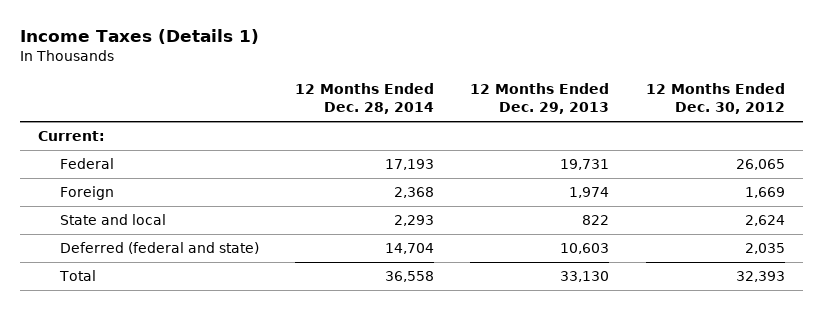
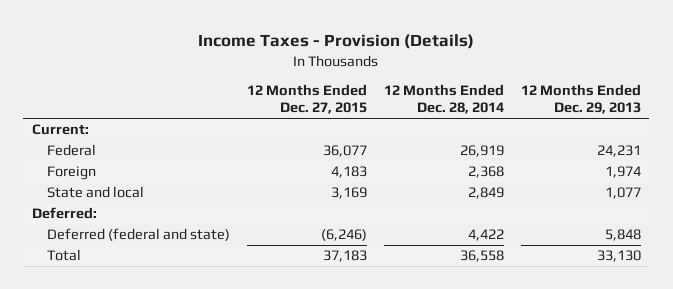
[19,28,259,44] Income Taxes (Details 1) -> [198,33,475,49] Income Taxes - Provision (Details)
[645,83,785,115] 12 Months Ended Dec. 30, 2012 -> none
none -> [247,84,368,115] 12 Months Ended Dec. 27, 2015
[385,159,435,171] 17,193 -> [460,145,505,158] 26,919
[560,159,610,171] 19,731 -> [596,145,641,158] 24,231
[394,215,435,227] 2,293 -> [468,187,505,200] 2,849
[582,215,610,226] 822 -> [604,187,641,200] 1,077
none -> [31,207,97,220] Deferred:
[385,243,435,255] 14,704 -> [468,229,505,242] 4,422
[560,243,610,255] 10,603 -> [604,229,641,242] 5,848

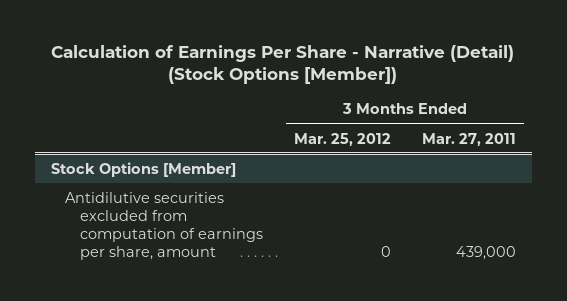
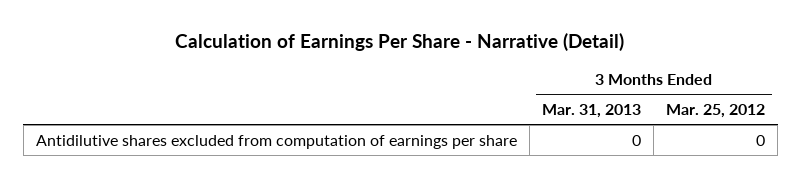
[51,44,515,85] Calculation of Earnings Per Share - Narrative (Detail) (Stock Options [Member]) -> [175,33,625,52] Calculation of Earnings Per Share - Narrative (Detail)
[422,132,517,146] Mar. 27, 2011 -> none
none -> [541,103,641,118] Mar. 31, 2013
[50,161,236,177] Stock Options [Member] -> none
[65,191,263,260] Antidilutive securities excluded from computation of earnings per share, amount -> [35,134,517,149] Antidilutive shares excluded from computation of earnings per share

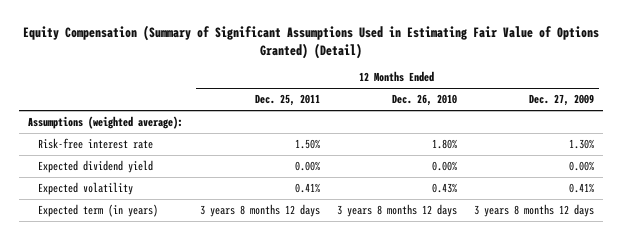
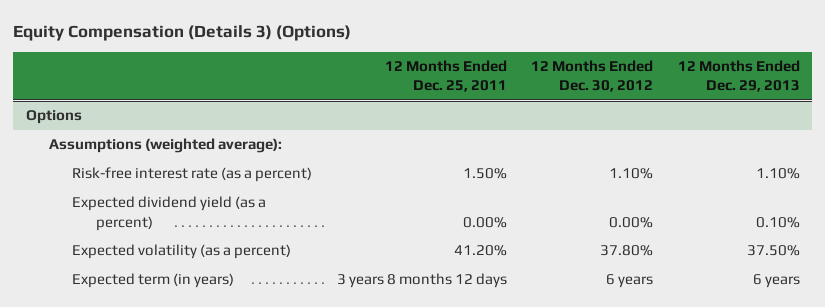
[22,24,599,59] Equity Compensation (Summary of Significant Assumptions Used in Estimating Fair Value of Options Granted) (Detail) -> [13,24,352,41] Equity Compensation (Details 3) (Options)
[392,94,458,107] Dec. 26, 2010 -> none
[529,94,595,107] Dec. 27, 2009 -> none
none -> [531,60,654,93] 12 Months Ended Dec. 30, 2012
none -> [677,60,800,93] 12 Months Ended Dec. 29, 2013
none -> [25,110,82,125] Options
[37,137,153,149] Risk-free interest rate -> [72,167,313,183] Risk-free interest rate (as a percent)
[37,159,153,173] Expected dividend yield -> [72,196,267,231] Expected dividend yield (as a percent)
[37,181,133,195] Expected volatility -> [72,244,292,260] Expected volatility (as a percent)
[294,182,320,193] 0.41% -> [453,245,507,257] 41.20%

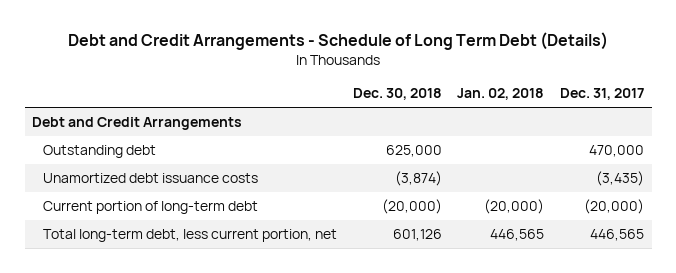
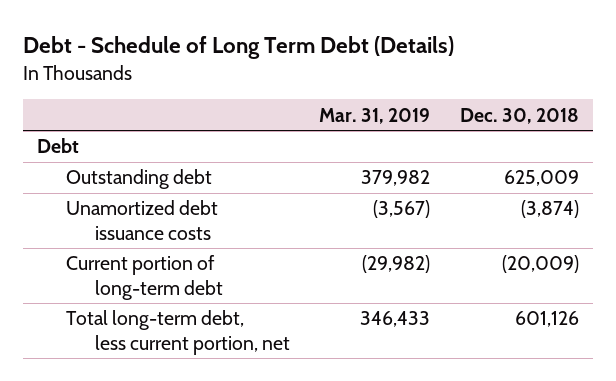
[68,32,609,51] Debt and Credit Arrangements - Schedule of Long Term Debt (Details) -> [22,36,454,60] Debt - Schedule of Long Term Debt (Details)
[457,88,545,101] Jan. 02, 2018 -> none
[559,88,644,101] Dec. 31, 2017 -> none
none -> [319,107,431,124] Mar. 31, 2019
[32,116,243,130] Debt and Credit Arrangements -> [37,138,80,154] Debt
[385,144,442,157] 625,000 -> [503,170,579,187] 625,009
[381,198,442,214] (20,000) -> [501,255,579,274] (20,009)

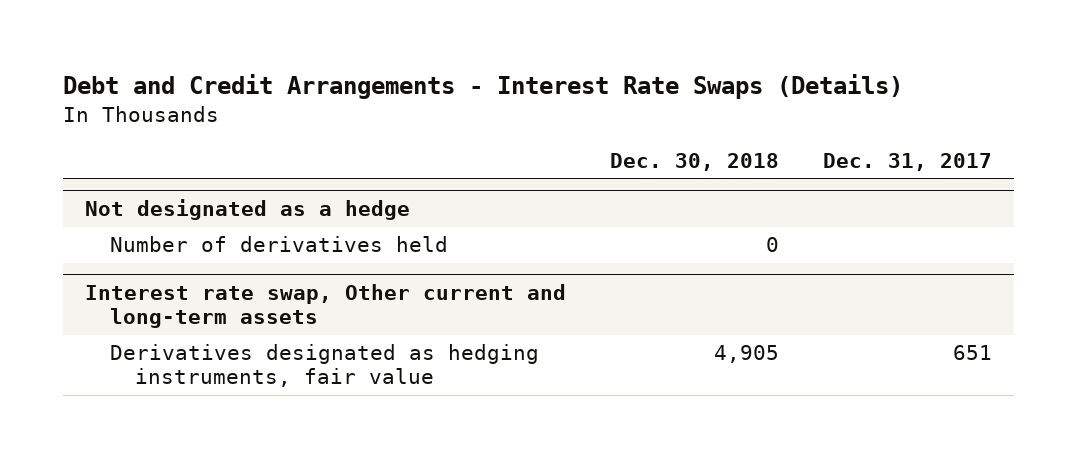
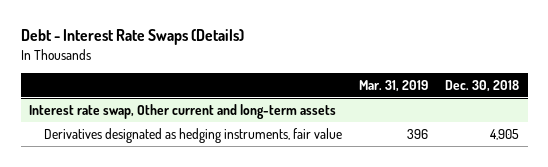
[62,74,903,100] Debt and Credit Arrangements - Interest Rate Swaps (Details) -> [20,29,244,46] Debt - Interest Rate Swaps (Details)
[822,152,992,171] Dec. 31, 2017 -> none
none -> [359,79,429,92] Mar. 31, 2019
[84,199,410,221] Not designated as a hedge -> none
[109,236,448,253] Number of derivatives held -> none

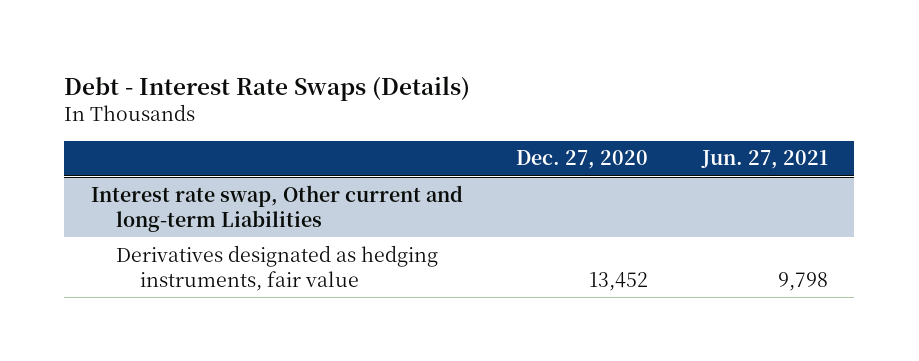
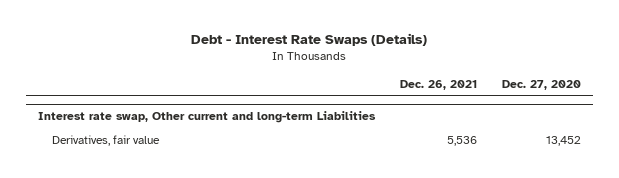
[700,150,828,170] Jun. 27, 2021 -> none
none -> [399,79,477,90] Dec. 26, 2021
[115,244,438,291] Derivatives designated as hedging instruments, fair value -> [52,135,161,147] Derivatives, fair value

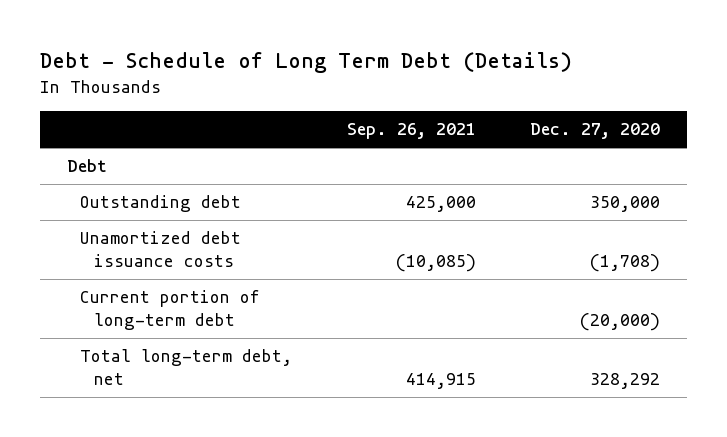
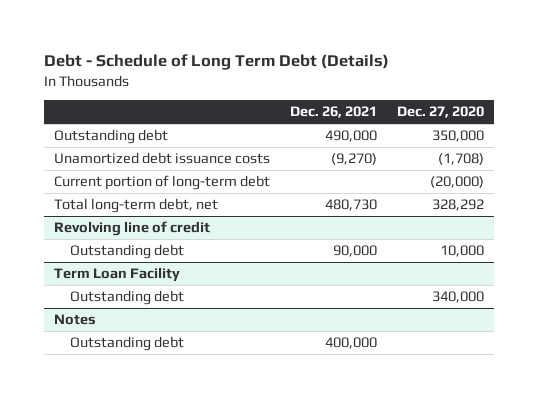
[346,123,476,140] Sep. 26, 2021 -> none
none -> [290,106,378,119] Dec. 26, 2021
[67,159,108,173] Debt -> none
none -> [54,221,211,237] Revolving line of credit
none -> [69,244,184,260] Outstanding debt
none -> [54,267,181,283] Term Loan Facility
none -> [69,290,184,306] Outstanding debt
none -> [54,314,97,326] Notes
none -> [69,336,184,352] Outstanding debt

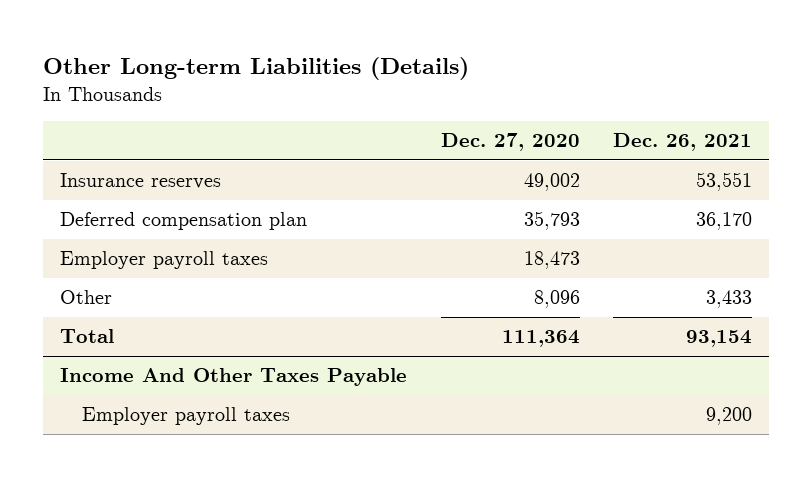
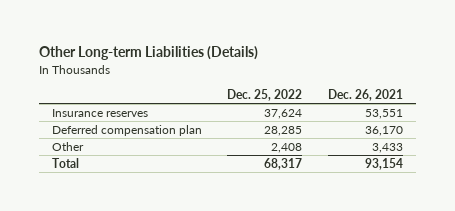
[440,133,580,152] Dec. 27, 2020 -> none
none -> [227,88,303,101] Dec. 25, 2022
[59,251,268,270] Employer payroll taxes -> none
[59,368,407,387] Income And Other Taxes Payable -> none
[81,407,290,426] Employer payroll taxes -> none

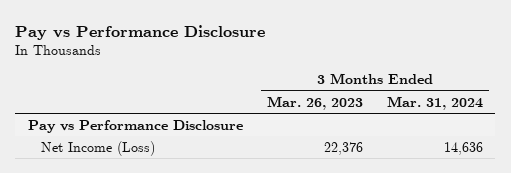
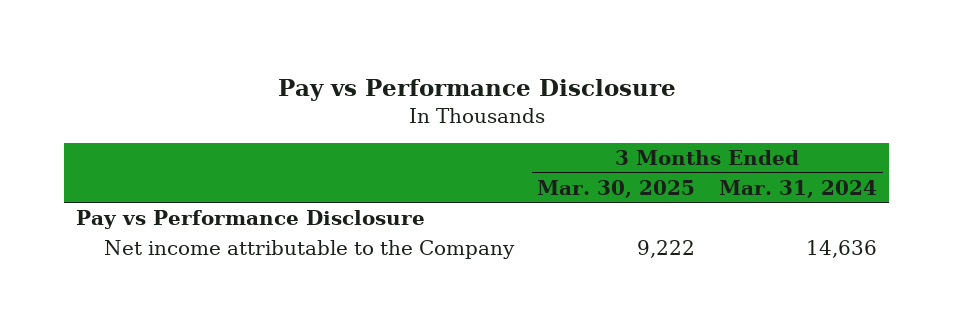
[266,95,363,110] Mar. 26, 2023 -> none
none -> [537,179,696,198] Mar. 30, 2025
[40,140,155,156] Net Income (Loss) -> [103,240,515,260] Net income attributable to the Company

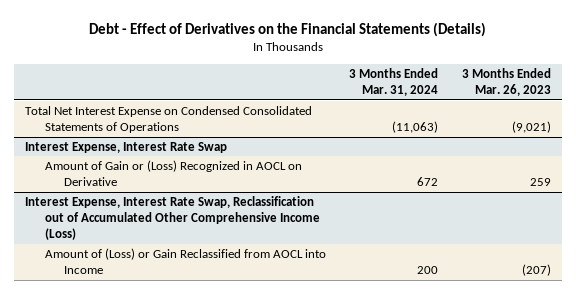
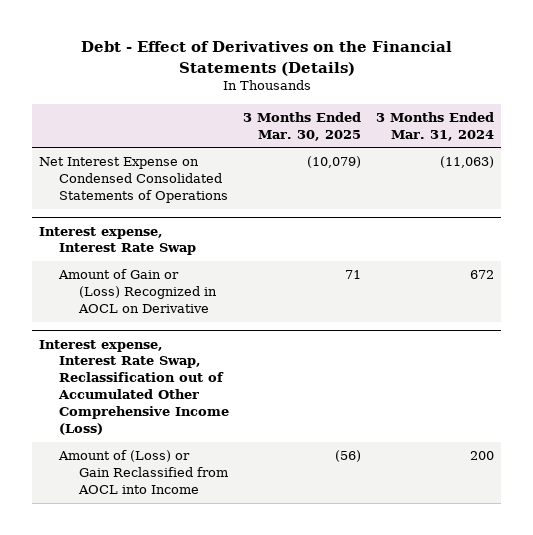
[461,68,551,97] 3 Months Ended Mar. 26, 2023 -> none
none -> [243,111,362,141] 3 Months Ended Mar. 30, 2025
[25,105,313,134] Total Net Interest Expense on Condensed Consolidated Statements of Operations -> [39,157,229,203] Net Interest Expense on Condensed Consolidated Statements of Operations
[25,141,228,153] Interest Expense, Interest Rate Swap -> [39,226,197,256] Interest expense, Interest Rate Swap
[25,195,320,241] Interest Expense, Interest Rate Swap, Reclassification out of Accumulated Other Comprehensive Income (Loss) -> [39,339,230,435] Interest expense, Interest Rate Swap, Reclassification out of Accumulated Other Comprehensive Income (Loss)

